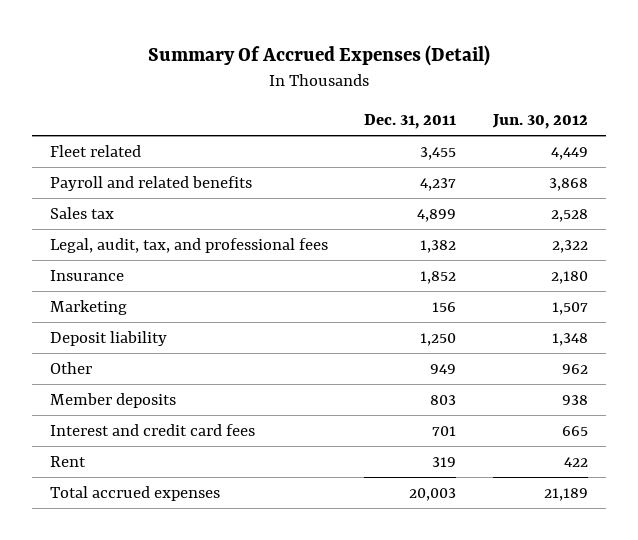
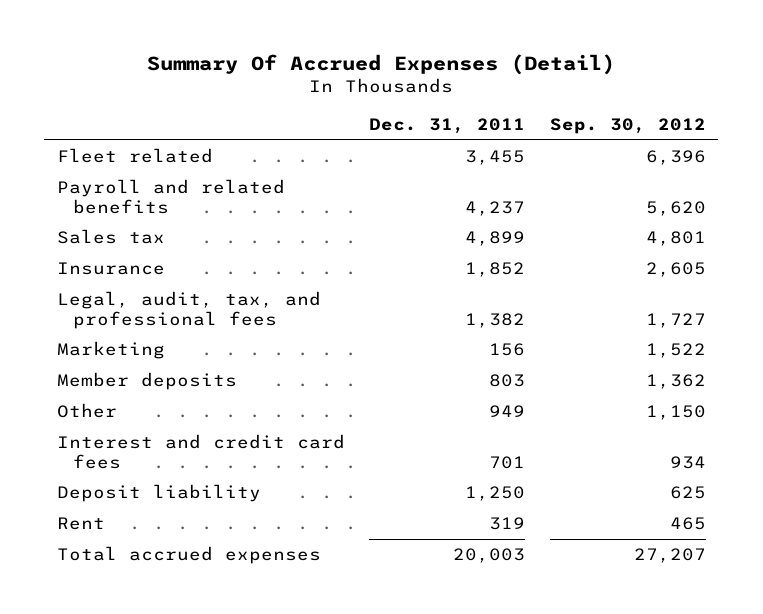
[491,114,588,130] Jun. 30, 2012 -> none
none -> [549,118,706,135] Sep. 30, 2012
[50,237,329,253] Legal, audit, tax, and professional fees -> [56,291,321,329] Legal, audit, tax, and professional fees
[50,361,93,374] Other -> [56,403,117,419] Other
[50,330,168,346] Deposit liability -> [56,484,261,503] Deposit liability

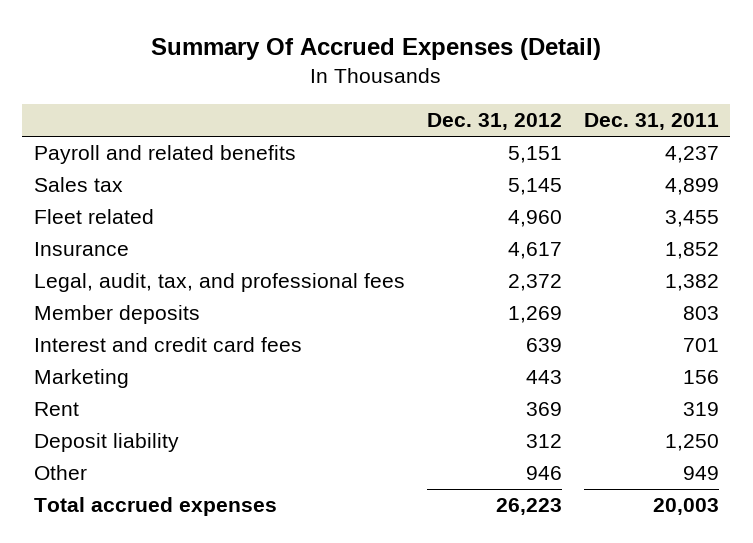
[549,118,706,135] Sep. 30, 2012 -> none
none -> [426,113,562,131] Dec. 31, 2012
[56,148,213,164] Fleet related -> [33,209,154,225] Fleet related
[56,341,165,360] Marketing -> [33,369,129,389] Marketing
[56,484,261,503] Deposit liability -> [33,433,179,453] Deposit liability
[56,403,117,419] Other -> [33,465,87,481] Other

